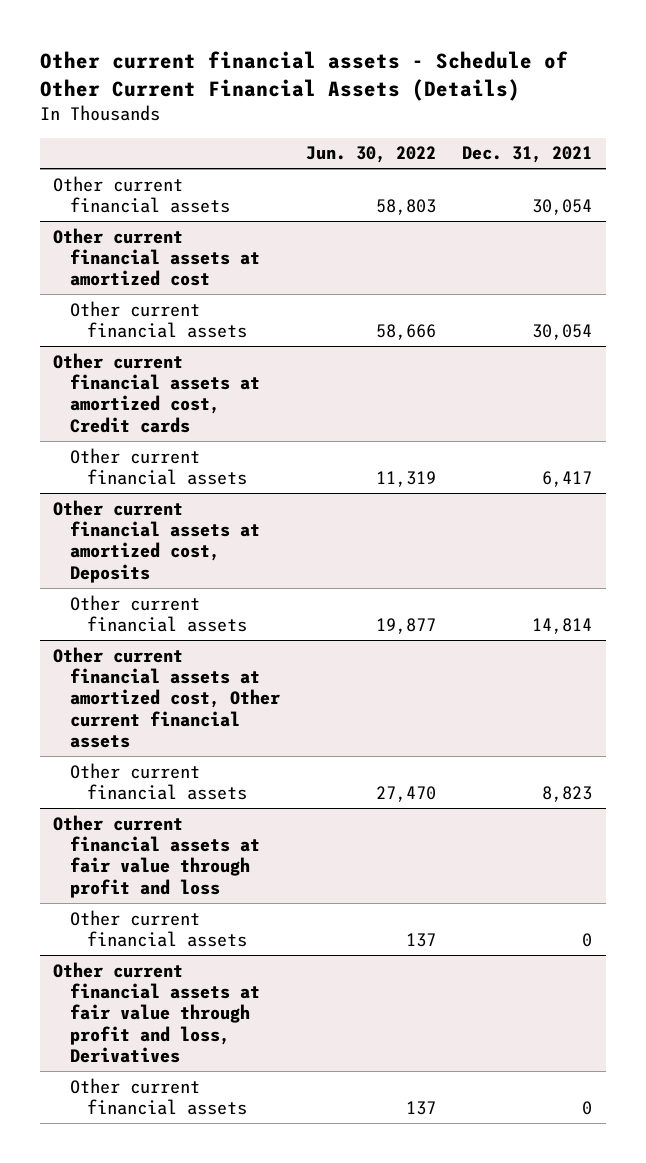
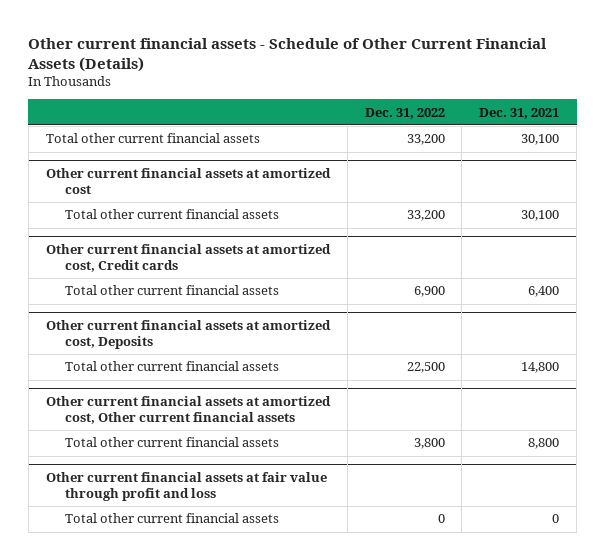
[306,146,437,164] Jun. 30, 2022 -> none
none -> [364,107,445,119] Dec. 31, 2022
[53,175,230,213] Other current financial assets -> [45,133,260,144] Total other current financial assets
[532,198,593,215] 30,054 -> [521,134,560,146] 30,100
[69,300,247,338] Other current financial assets -> [65,209,280,220] Total other current financial assets
[532,323,593,340] 30,054 -> [521,210,560,222] 30,100
[69,447,247,485] Other current financial assets -> [65,285,280,296] Total other current financial assets
[542,470,593,487] 6,417 -> [528,286,560,298] 6,400
[69,594,247,632] Other current financial assets -> [65,361,280,372] Total other current financial assets
[532,617,593,634] 14,814 -> [521,362,560,374] 14,800
[69,762,247,800] Other current financial assets -> [65,437,280,448] Total other current financial assets
[542,785,593,802] 8,823 -> [528,438,560,450] 8,800
[53,961,260,1064] Other current financial assets at fair value through profit and loss, Derivatives -> none
[69,1077,247,1115] Other current financial assets -> none
[69,909,247,947] Other current financial assets -> [65,513,280,524] Total other current financial assets

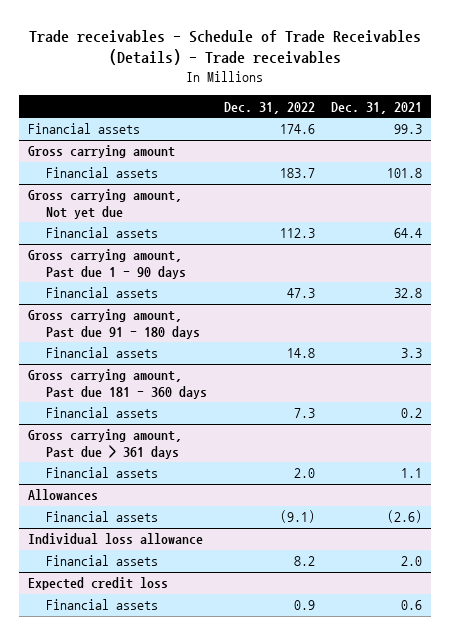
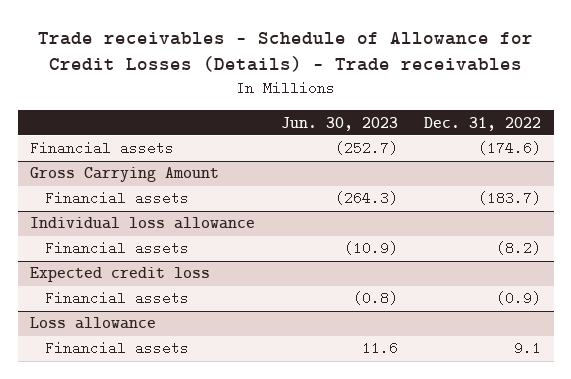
[29,29,422,66] Trade receivables - Schedule of Trade Receivables (Details) - Trade receivables -> [37,31,533,73] Trade receivables - Schedule of Allowance for Credit Losses (Details) - Trade receivables
[331,101,423,114] Dec. 31, 2021 -> none
none -> [281,116,399,131] Jun. 30, 2023
[27,189,182,219] Gross carrying amount, Not yet due -> none
[45,227,158,239] Financial assets -> none
[27,249,186,279] Gross carrying amount, Past due 1 - 90 days -> none
[45,287,158,299] Financial assets -> none
[27,309,200,339] Gross carrying amount, Past due 91 - 180 days -> none
[45,347,158,359] Financial assets -> none
[27,369,207,399] Gross carrying amount, Past due 181 - 360 days -> none
[45,407,158,419] Financial assets -> none
[27,429,182,459] Gross carrying amount, Past due > 361 days -> none
[45,467,158,479] Financial assets -> none
[27,489,98,501] Allowances -> none
[45,511,158,523] Financial assets -> none
[279,124,315,135] 174.6 -> [477,141,541,156] (174.6)
[27,145,175,159] Gross carrying amount -> [30,167,220,183] Gross Carrying Amount
[279,168,315,179] 183.7 -> [477,191,541,206] (183.7)
[293,556,315,567] 8.2 -> [495,241,541,256] (8.2)
[293,600,315,611] 0.9 -> [495,291,541,306] (0.9)
none -> [30,317,157,330] Loss allowance
none -> [45,341,190,356] Financial assets

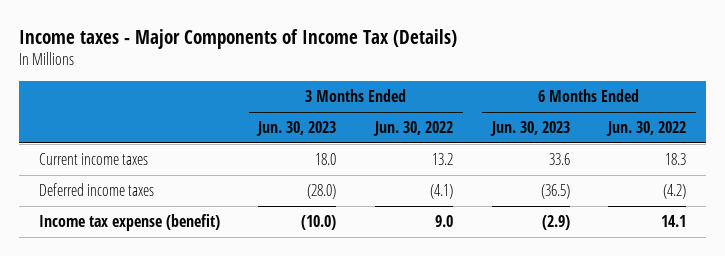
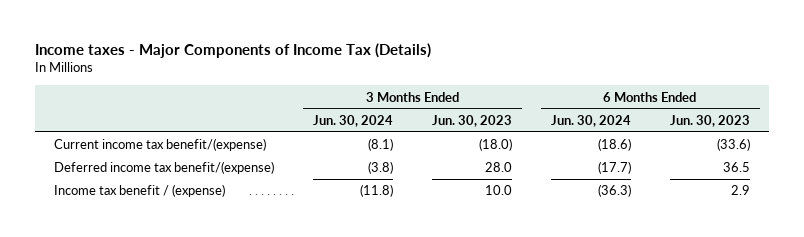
[372,121,453,137] Jun. 30, 2022 -> none
[606,121,687,137] Jun. 30, 2022 -> none
none -> [313,114,394,127] Jun. 30, 2024
none -> [550,114,631,127] Jun. 30, 2024
[38,153,148,166] Current income taxes -> [54,138,267,152] Current income tax benefit/(expense)
[315,153,337,166] 18.0 -> [478,138,512,152] (18.0)
[548,153,570,166] 33.6 -> [716,138,750,152] (33.6)
[38,183,154,197] Deferred income taxes -> [54,161,275,175] Deferred income tax benefit/(expense)
[307,184,337,200] (28.0) -> [484,162,512,173] 28.0
[540,184,570,200] (36.5) -> [722,162,750,173] 36.5
[38,214,220,232] Income tax expense (benefit) -> [54,184,226,198] Income tax benefit / (expense)
[301,215,337,231] (10.0) -> [484,185,512,196] 10.0
[541,215,570,231] (2.9) -> [730,185,750,196] 2.9

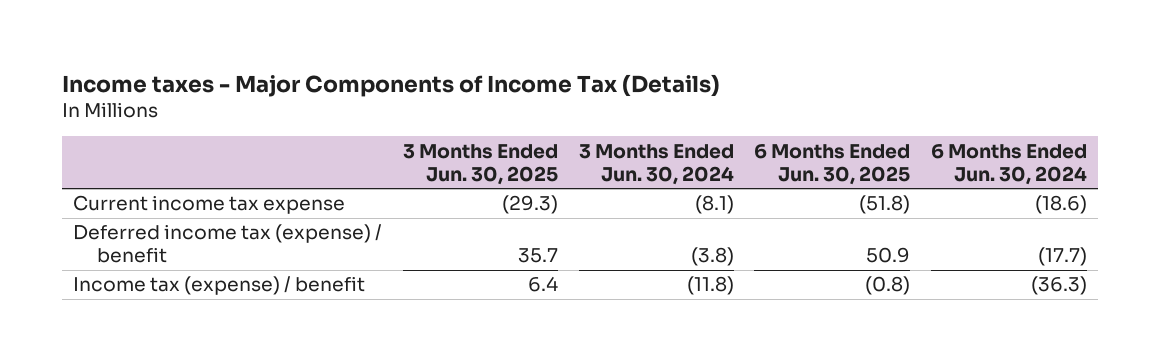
[431,114,512,127] Jun. 30, 2023 -> none
[669,114,750,127] Jun. 30, 2023 -> none
none -> [402,143,558,185] 3 Months Ended Jun. 30, 2025
none -> [754,143,911,185] 6 Months Ended Jun. 30, 2025
[54,138,267,152] Current income tax benefit/(expense) -> [72,195,345,215] Current income tax expense
[54,161,275,175] Deferred income tax benefit/(expense) -> [72,224,382,264] Deferred income tax (expense) / benefit
[54,184,226,198] Income tax benefit / (expense) -> [72,276,365,296] Income tax (expense) / benefit

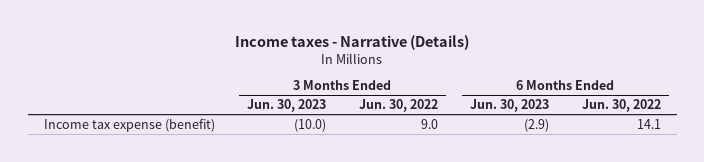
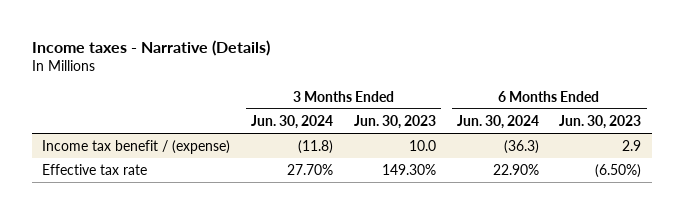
[358,99,438,113] Jun. 30, 2022 -> none
[581,99,661,113] Jun. 30, 2022 -> none
none -> [251,114,334,129] Jun. 30, 2024
none -> [456,114,539,129] Jun. 30, 2024
[43,119,215,133] Income tax expense (benefit) -> [42,140,231,155] Income tax benefit / (expense)
[294,119,327,133] (10.0) -> [408,140,436,152] 10.0
[524,119,550,133] (2.9) -> [622,140,642,152] 2.9
none -> [42,164,148,176] Effective tax rate

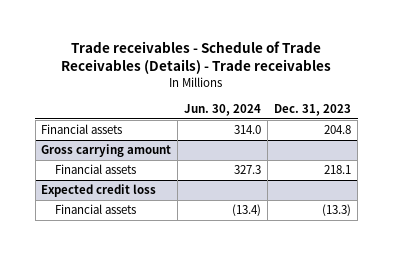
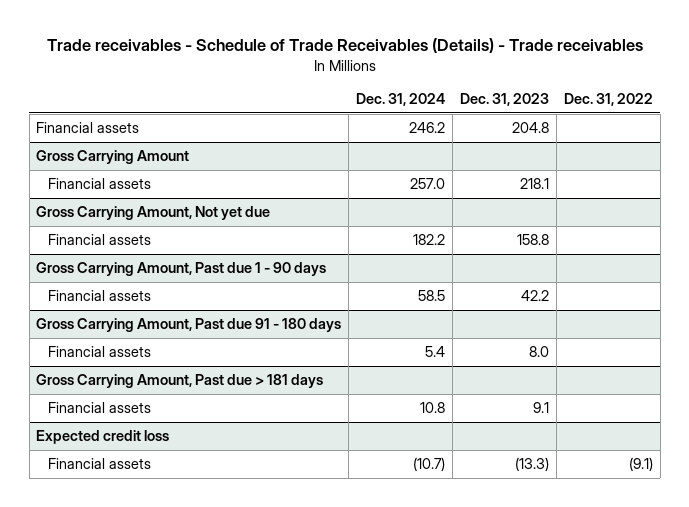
[184,104,262,117] Jun. 30, 2024 -> none
none -> [356,93,446,107] Dec. 31, 2024
none -> [564,93,654,107] Dec. 31, 2022
[41,144,172,158] Gross carrying amount -> [36,150,190,165] Gross Carrying Amount
none -> [36,206,271,221] Gross Carrying Amount, Not yet due
none -> [47,234,151,246] Financial assets
none -> [36,262,327,277] Gross Carrying Amount, Past due 1 - 90 days
none -> [47,290,151,302] Financial assets
none -> [36,318,342,333] Gross Carrying Amount, Past due 91 - 180 days
none -> [47,346,151,358] Financial assets
none -> [36,374,324,389] Gross Carrying Amount, Past due > 181 days
none -> [47,402,151,414] Financial assets

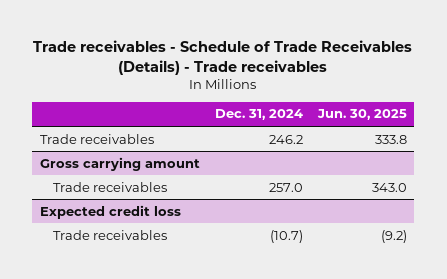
[460,93,550,107] Dec. 31, 2023 -> none
[564,93,654,107] Dec. 31, 2022 -> none
none -> [316,109,407,121] Jun. 30, 2025
[36,206,271,221] Gross Carrying Amount, Not yet due -> none
[47,234,151,246] Financial assets -> none
[36,262,327,277] Gross Carrying Amount, Past due 1 - 90 days -> none
[47,290,151,302] Financial assets -> none
[36,318,342,333] Gross Carrying Amount, Past due 91 - 180 days -> none
[47,346,151,358] Financial assets -> none
[36,374,324,389] Gross Carrying Amount, Past due > 181 days -> none
[47,402,151,414] Financial assets -> none
[36,122,140,134] Financial assets -> [39,133,154,144] Trade receivables
[36,150,190,165] Gross Carrying Amount -> [39,156,200,171] Gross carrying amount
[47,178,151,190] Financial assets -> [53,181,168,192] Trade receivables
[47,458,151,470] Financial assets -> [53,229,168,240] Trade receivables

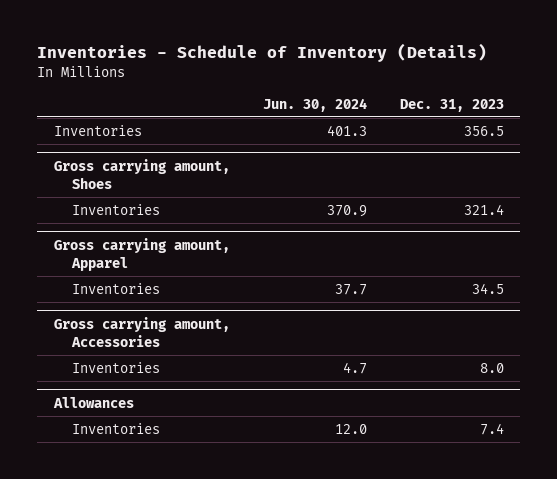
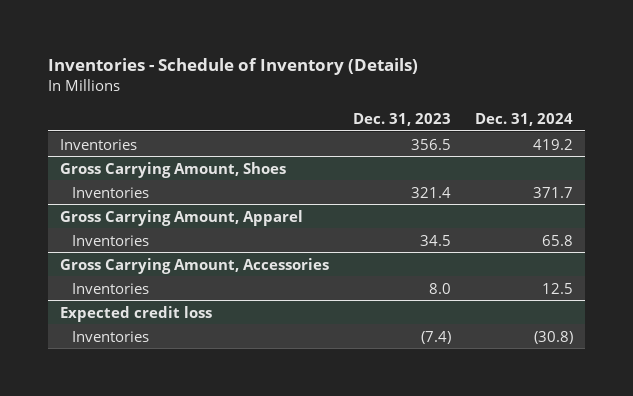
[262,97,367,112] Jun. 30, 2024 -> none
none -> [475,112,574,126] Dec. 31, 2024
[53,158,230,189] Gross carrying amount, Shoes -> [60,161,287,178] Gross Carrying Amount, Shoes
[53,237,230,271] Gross carrying amount, Apparel -> [60,209,304,226] Gross Carrying Amount, Apparel
[53,316,230,347] Gross carrying amount, Accessories -> [60,257,330,274] Gross Carrying Amount, Accessories
[52,396,134,408] Allowances -> [60,305,213,322] Expected credit loss
[479,422,504,435] 7.4 -> [421,330,452,344] (7.4)

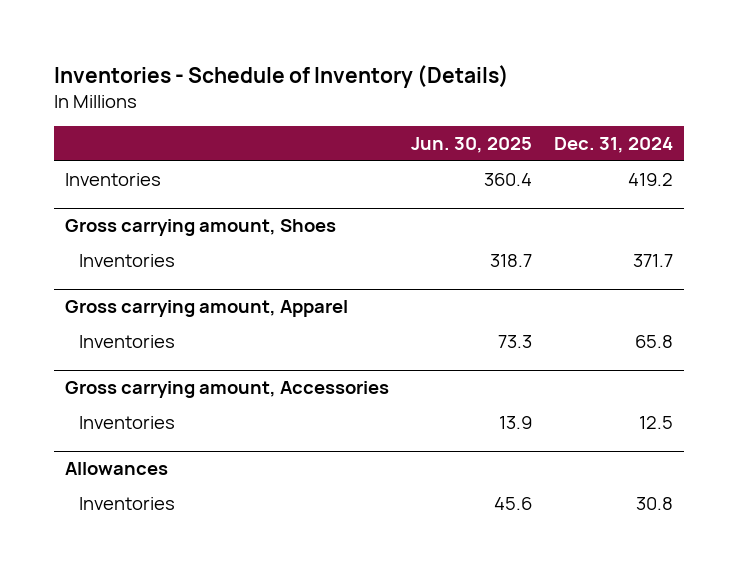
[353,112,452,126] Dec. 31, 2023 -> none
none -> [411,136,533,153] Jun. 30, 2025
[60,161,287,178] Gross Carrying Amount, Shoes -> [65,219,337,237] Gross carrying amount, Shoes
[60,209,304,226] Gross Carrying Amount, Apparel -> [65,300,349,318] Gross carrying amount, Apparel
[60,257,330,274] Gross Carrying Amount, Accessories -> [65,381,390,399] Gross carrying amount, Accessories
[60,305,213,322] Expected credit loss -> [65,462,169,476] Allowances
[534,330,574,344] (30.8) -> [636,497,674,511] 30.8

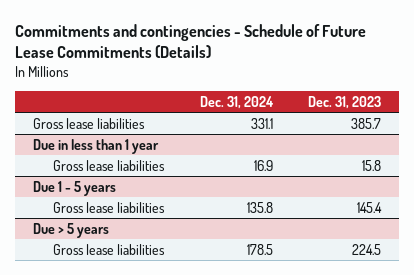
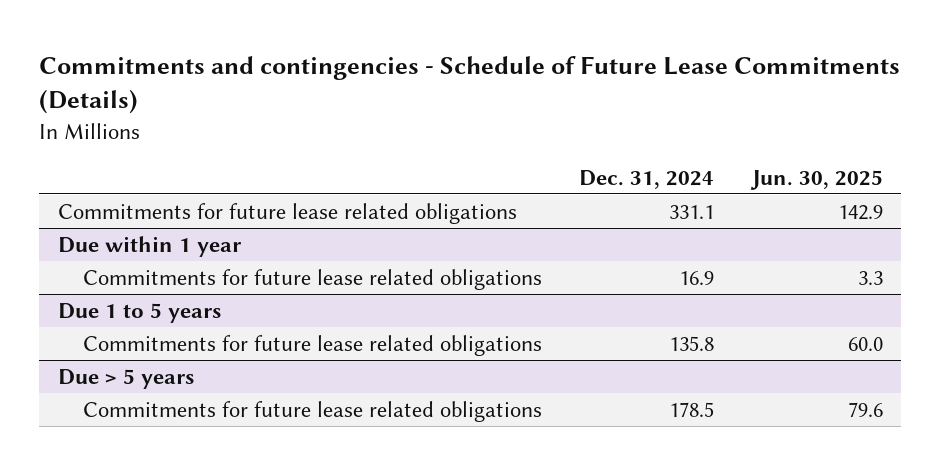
[308,96,382,110] Dec. 31, 2023 -> none
none -> [749,169,883,190] Jun. 30, 2025
[32,117,145,129] Gross lease liabilities -> [57,202,517,224] Commitments for future lease related obligations
[32,138,159,154] Due in less than 1 year -> [57,235,242,257] Due within 1 year
[53,159,166,171] Gross lease liabilities -> [83,268,543,290] Commitments for future lease related obligations
[32,180,116,196] Due 1 - 5 years -> [57,302,221,323] Due 1 to 5 years
[53,201,166,213] Gross lease liabilities -> [83,334,543,356] Commitments for future lease related obligations
[53,243,166,255] Gross lease liabilities -> [83,400,543,422] Commitments for future lease related obligations

